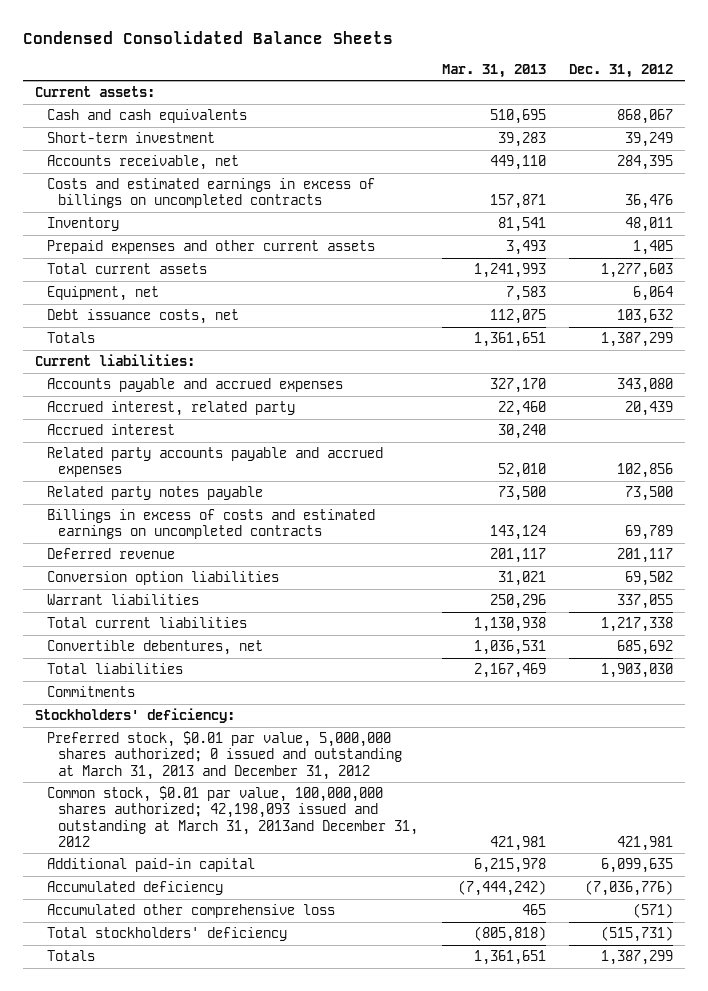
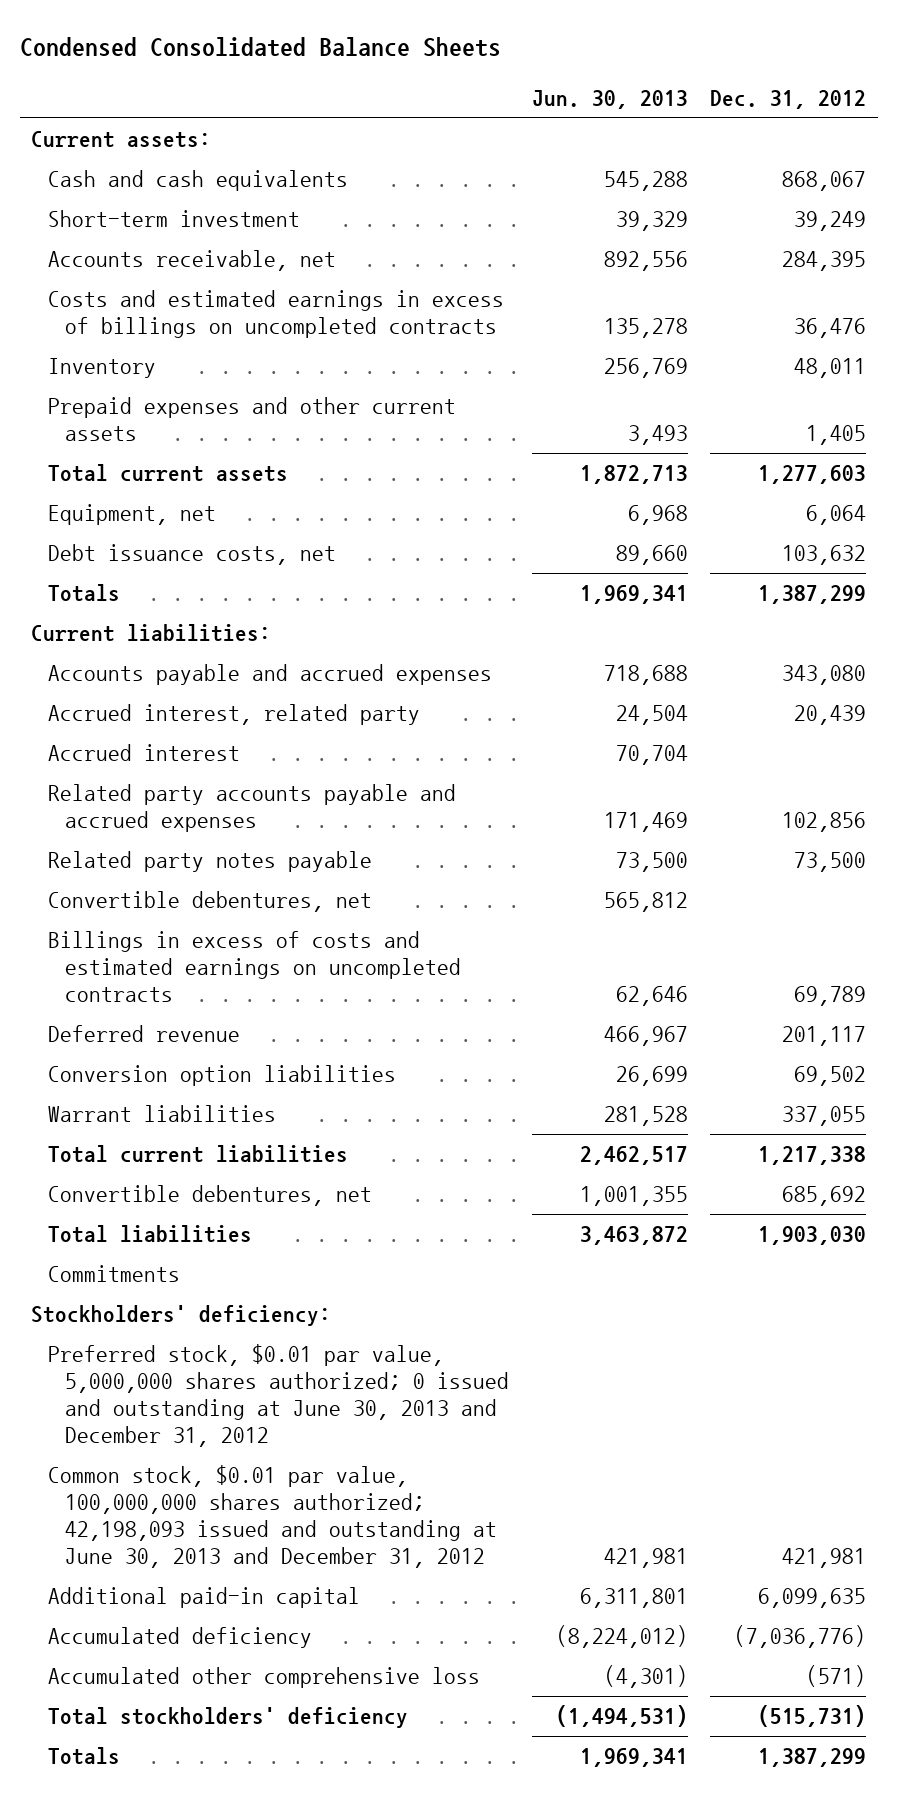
[441,63,546,78] Mar. 31, 2013 -> none
none -> [531,89,688,109] Jun. 30, 2013
none -> [48,891,373,913] Convertible debentures, net
[46,731,403,780] Preferred stock, $0.01 par value, 5,000,000 shares authorized; 0 issued and outstanding at March 31, 2013 and December 31, 2012 -> [48,1344,509,1447] Preferred stock, $0.01 par value, 5,000,000 shares authorized; 0 issued and outstanding at June 30, 2013 and December 31, 2012
[46,786,419,847] Common stock, $0.01 par value, 100,000,000 shares authorized; 42,198,093 issued and outstanding at March 31, 2013and December 31, 2012 -> [48,1465,497,1568] Common stock, $0.01 par value, 100,000,000 shares authorized; 42,198,093 issued and outstanding at June 30, 2013 and December 31, 2012

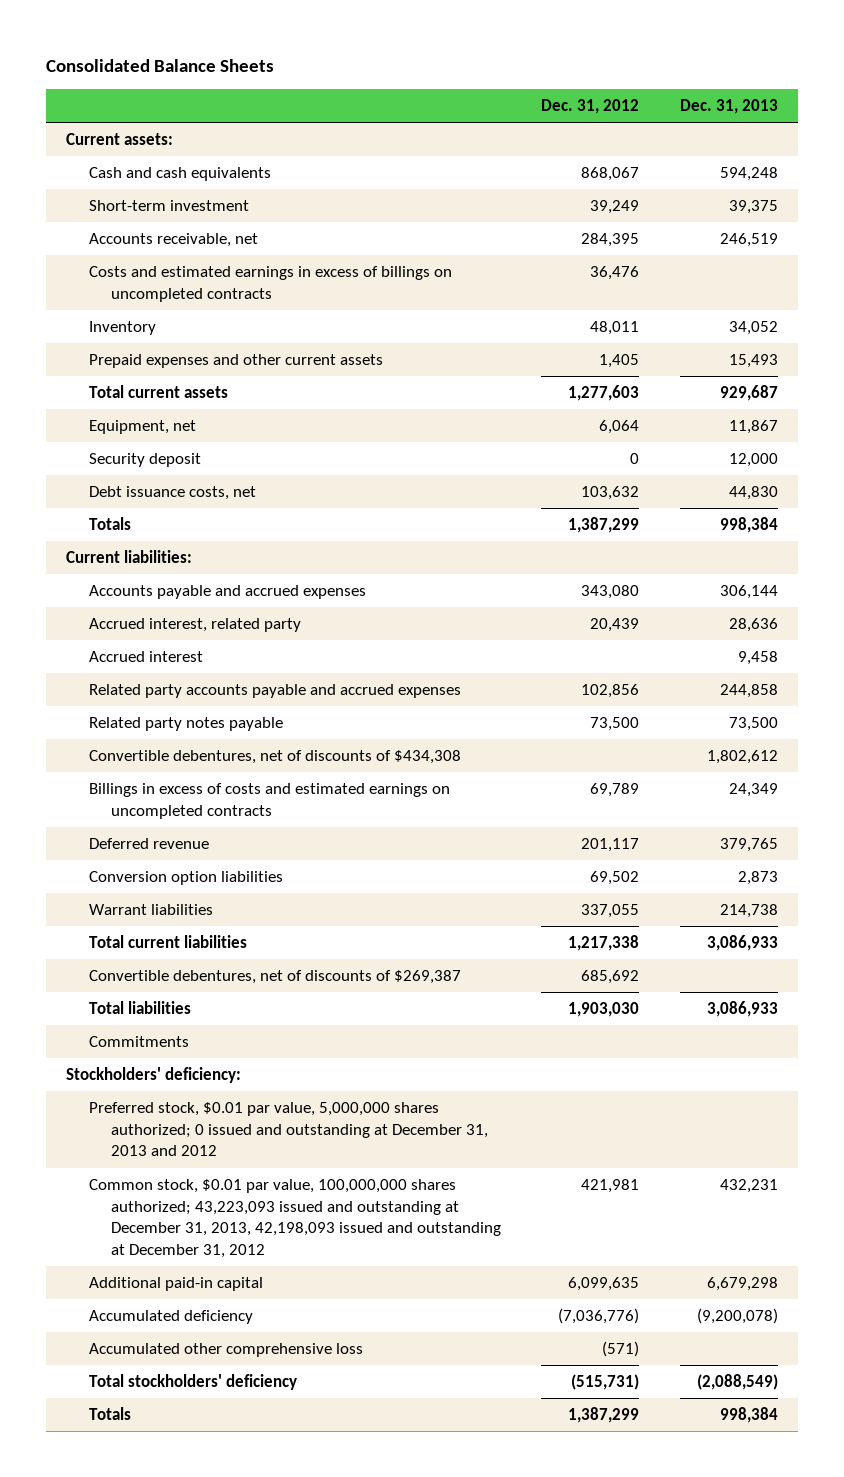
[19,36,501,57] Condensed Consolidated Balance Sheets -> [46,59,275,73] Consolidated Balance Sheets
[531,89,688,109] Jun. 30, 2013 -> none
none -> [679,98,778,114] Dec. 31, 2013
none -> [88,453,201,468] Security deposit
[48,891,373,913] Convertible debentures, net -> [88,750,461,765] Convertible debentures, net of discounts of $434,308
[48,1185,373,1207] Convertible debentures, net -> [88,970,461,985] Convertible debentures, net of discounts of $269,387
[48,1344,509,1447] Preferred stock, $0.01 par value, 5,000,000 shares authorized; 0 issued and outstanding at June 30, 2013 and December 31, 2012 -> [88,1102,488,1157] Preferred stock, $0.01 par value, 5,000,000 shares authorized; 0 issued and outstanding at December 31, 2013 and 2012
[48,1465,497,1568] Common stock, $0.01 par value, 100,000,000 shares authorized; 42,198,093 issued and outstanding at June 30, 2013 and December 31, 2012 -> [88,1179,501,1258] Common stock, $0.01 par value, 100,000,000 shares authorized; 43,223,093 issued and outstanding at December 31, 2013, 42,198,093 issued and outstanding at December 31, 2012

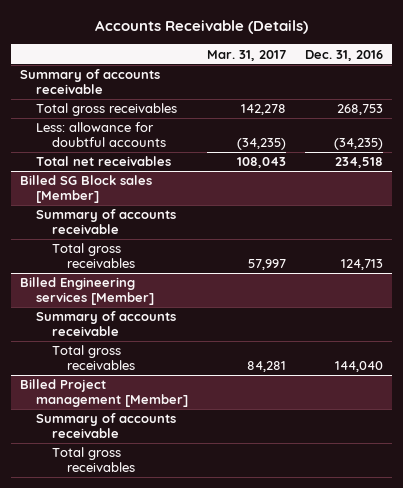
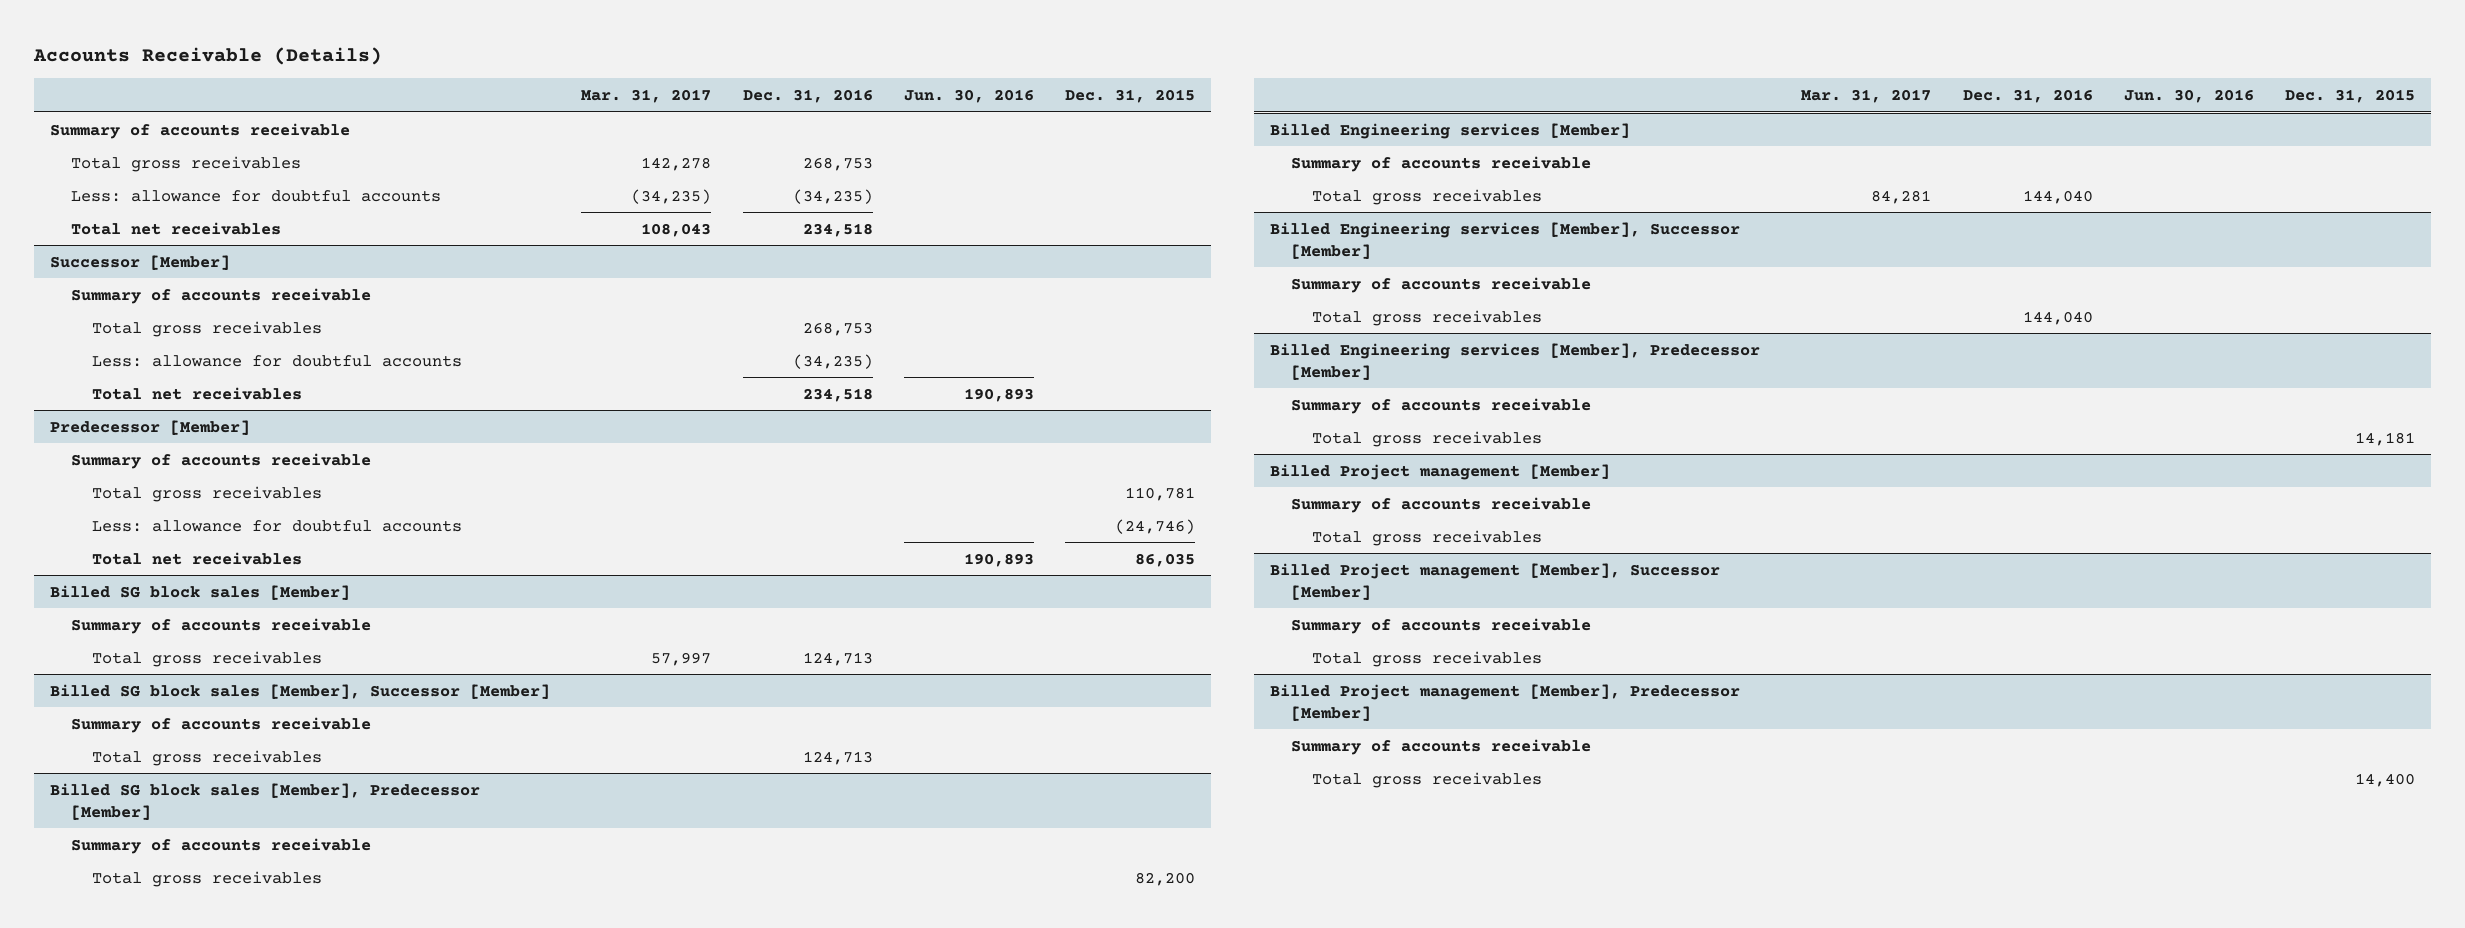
none -> [904,88,1035,103] Jun. 30, 2016
none -> [1065,88,1196,103] Dec. 31, 2015
[20,175,153,204] Billed SG Block sales [Member] -> none
none -> [49,254,230,270] Successor [Member]
none -> [92,320,323,337] Total gross receivables
none -> [92,354,463,367] Less: allowance for doubtful accounts
none -> [92,386,303,400] Total net receivables
none -> [49,419,250,435] Predecessor [Member]
none -> [70,452,371,469] Summary of accounts receivable
none -> [92,485,323,502] Total gross receivables
none -> [92,519,463,532] Less: allowance for doubtful accounts
none -> [92,551,303,565] Total net receivables
none -> [49,584,350,600] Billed SG block sales [Member]
none -> [70,617,371,634] Summary of accounts receivable
none -> [49,683,550,699] Billed SG block sales [Member], Successor [Member]
none -> [70,716,371,733] Summary of accounts receivable
none -> [92,749,323,766] Total gross receivables
none -> [49,782,480,820] Billed SG block sales [Member], Predecessor [Member]
none -> [70,837,371,854] Summary of accounts receivable
none -> [92,870,323,887] Total gross receivables
none -> [1269,221,1740,259] Billed Engineering services [Member], Successor [Member]
none -> [1290,276,1591,293] Summary of accounts receivable
none -> [1312,309,1543,326] Total gross receivables
none -> [1269,342,1760,380] Billed Engineering services [Member], Predecessor [Member]
none -> [1290,397,1591,414] Summary of accounts receivable
none -> [1312,430,1543,447] Total gross receivables
none -> [1269,562,1720,600] Billed Project management [Member], Successor [Member]
none -> [1290,617,1591,634] Summary of accounts receivable
none -> [1312,650,1543,667] Total gross receivables
none -> [1269,683,1740,721] Billed Project management [Member], Predecessor [Member]
none -> [1290,738,1591,755] Summary of accounts receivable
none -> [1312,771,1543,788] Total gross receivables

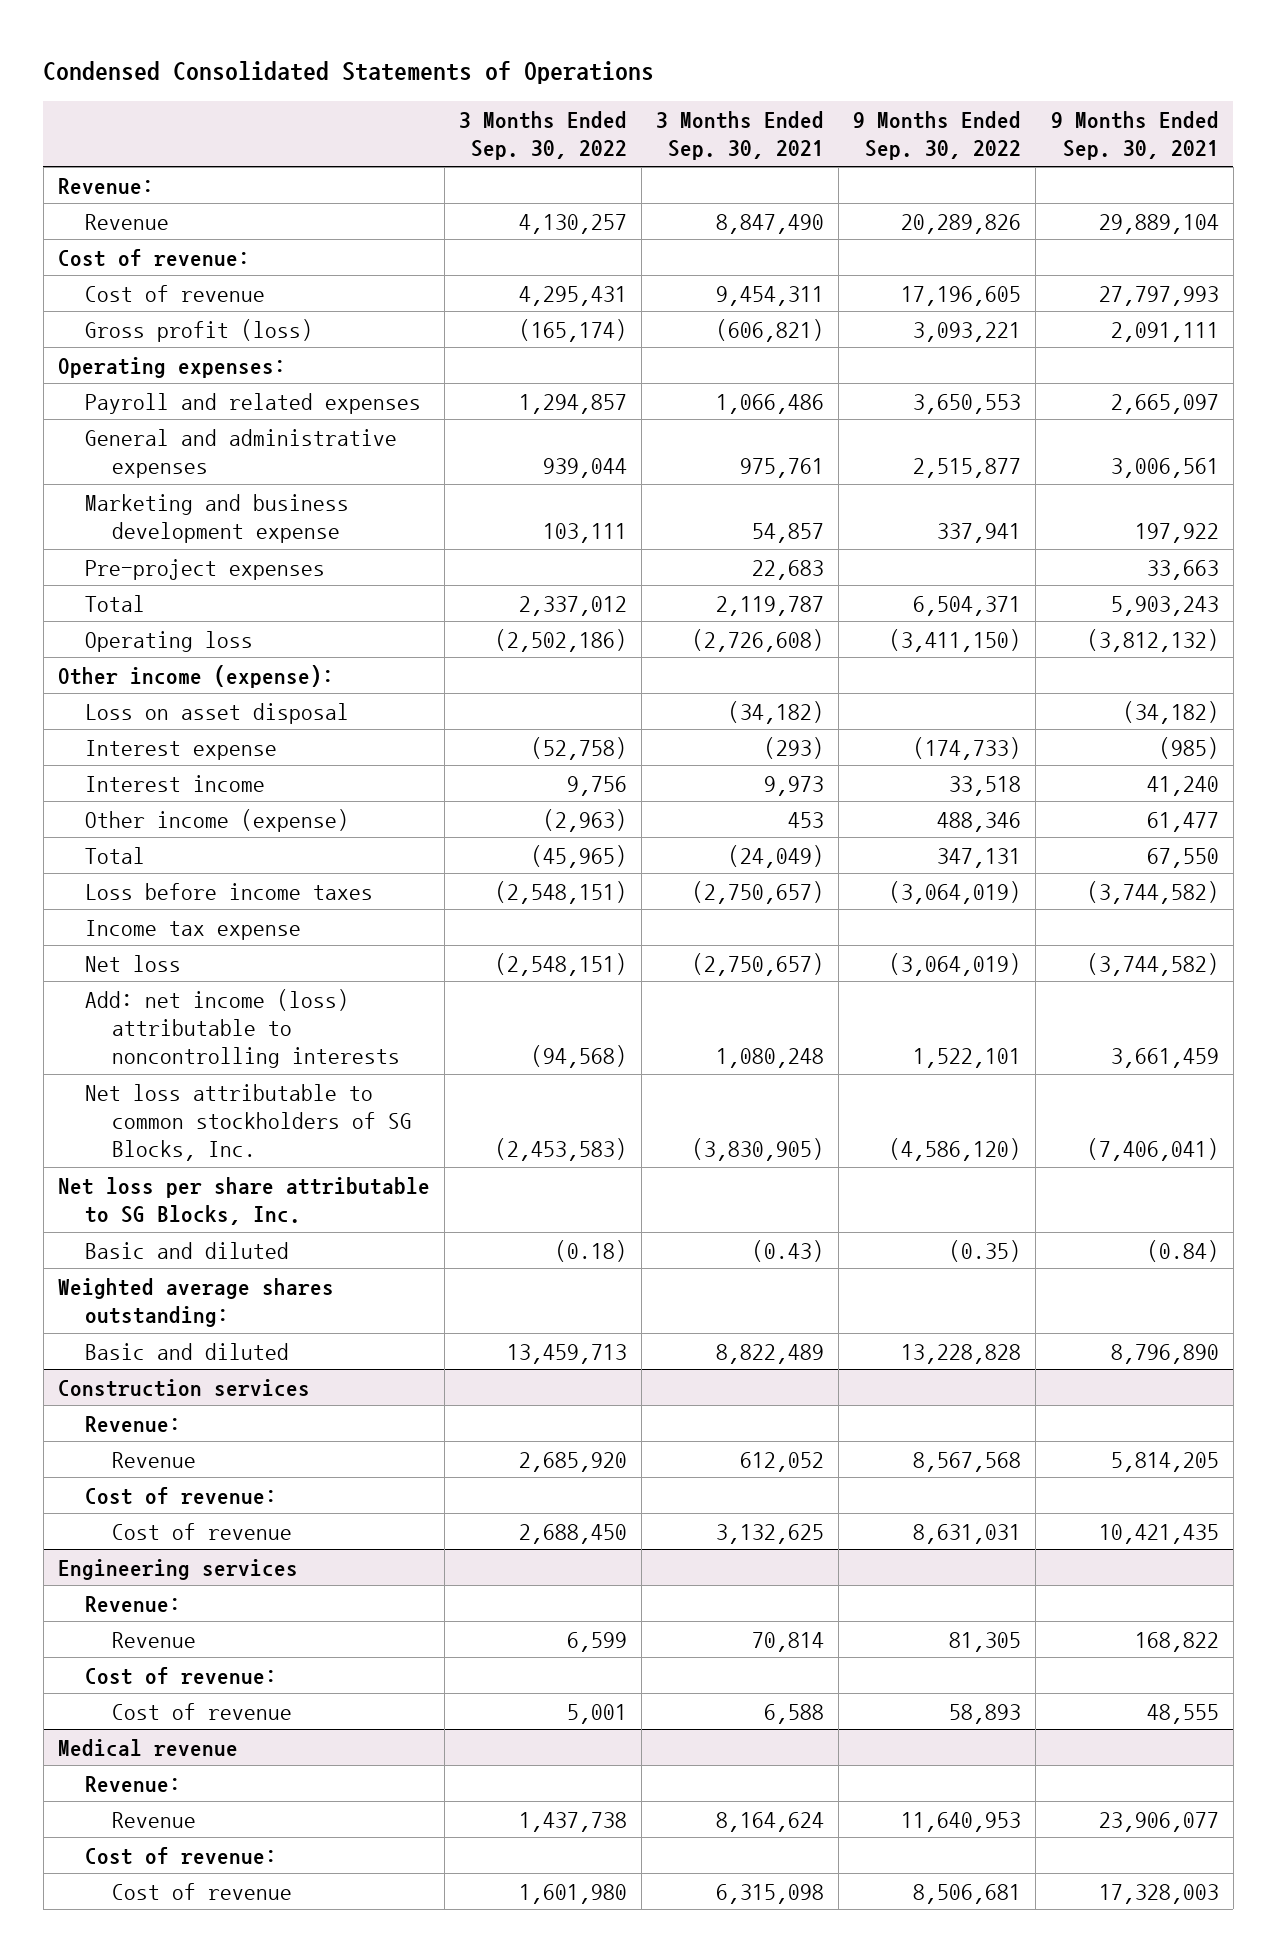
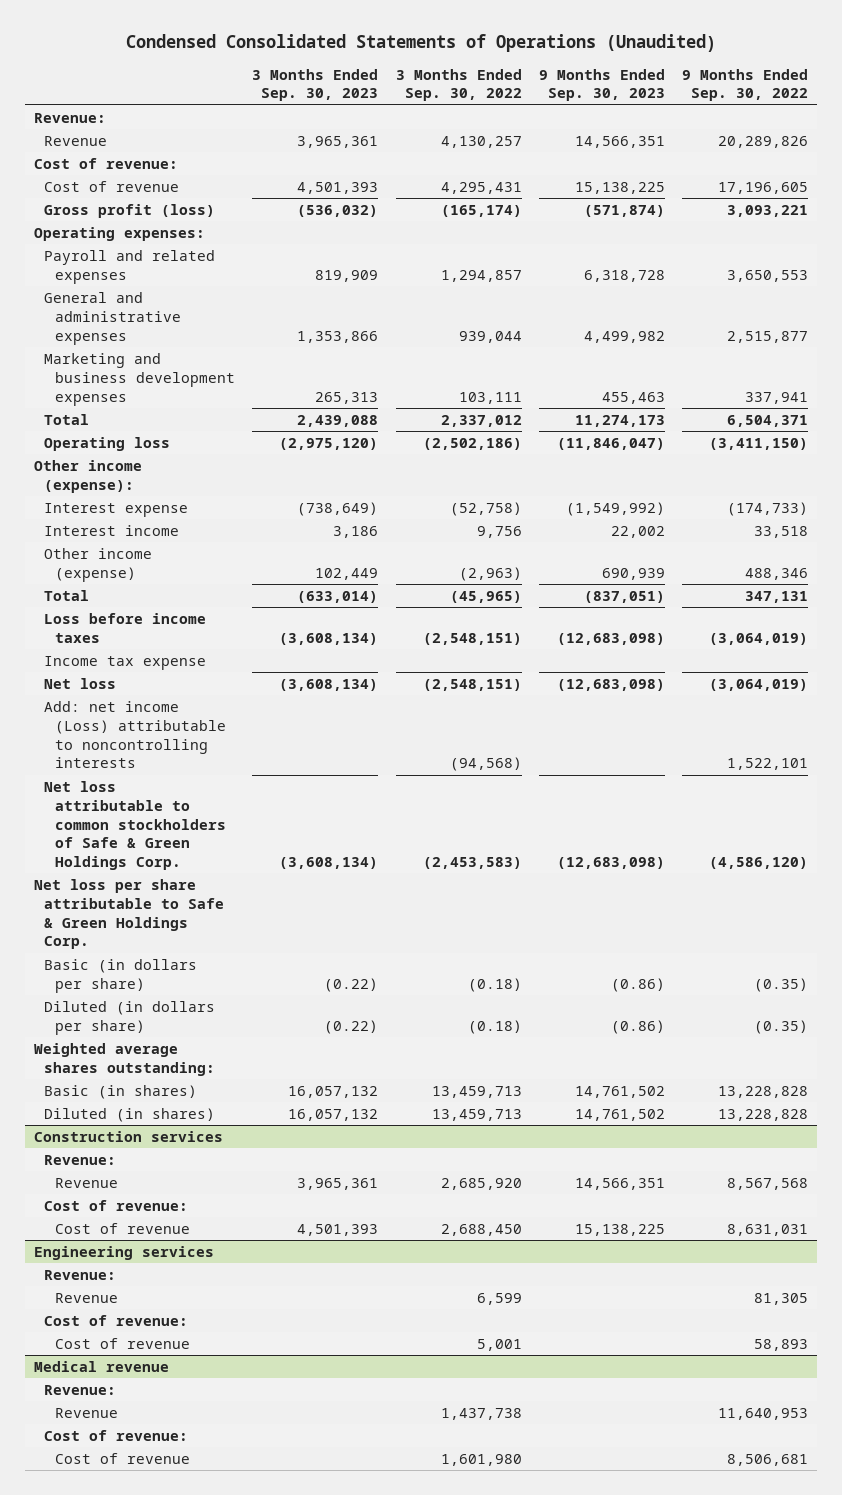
[43,60,655,84] Condensed Consolidated Statements of Operations -> [125,33,716,52] Condensed Consolidated Statements of Operations (Unaudited)
[656,110,825,161] 3 Months Ended Sep. 30, 2021 -> none
[1050,110,1219,161] 9 Months Ended Sep. 30, 2021 -> none
none -> [252,68,379,102] 3 Months Ended Sep. 30, 2023
none -> [538,68,665,102] 9 Months Ended Sep. 30, 2023
[84,558,325,580] Pre-project expenses -> none
[84,493,349,543] Marketing and business development expense -> [44,352,236,406] Marketing and business development expenses
[84,702,349,724] Loss on asset disposal -> none
[84,988,400,1069] Add: net income (loss) attributable to noncontrolling interests -> [44,700,227,769] Add: net income (Loss) attributable to noncontrolling interests
[84,1083,412,1162] Net loss attributable to common stockholders of SG Blocks, Inc. -> [44,780,227,871] Net loss attributable to common stockholders of Safe & Green Holdings Corp.
[57,1176,430,1225] Net loss per share attributable to SG Blocks, Inc. -> [33,878,225,950] Net loss per share attributable to Safe & Green Holdings Corp.
[84,1241,289,1259] Basic and diluted -> [44,958,198,993] Basic (in dollars per share)
none -> [44,1000,216,1035] Diluted (in dollars per share)
[84,1342,289,1360] Basic and diluted -> [44,1084,198,1099] Basic (in shares)
none -> [44,1107,216,1122] Diluted (in shares)

